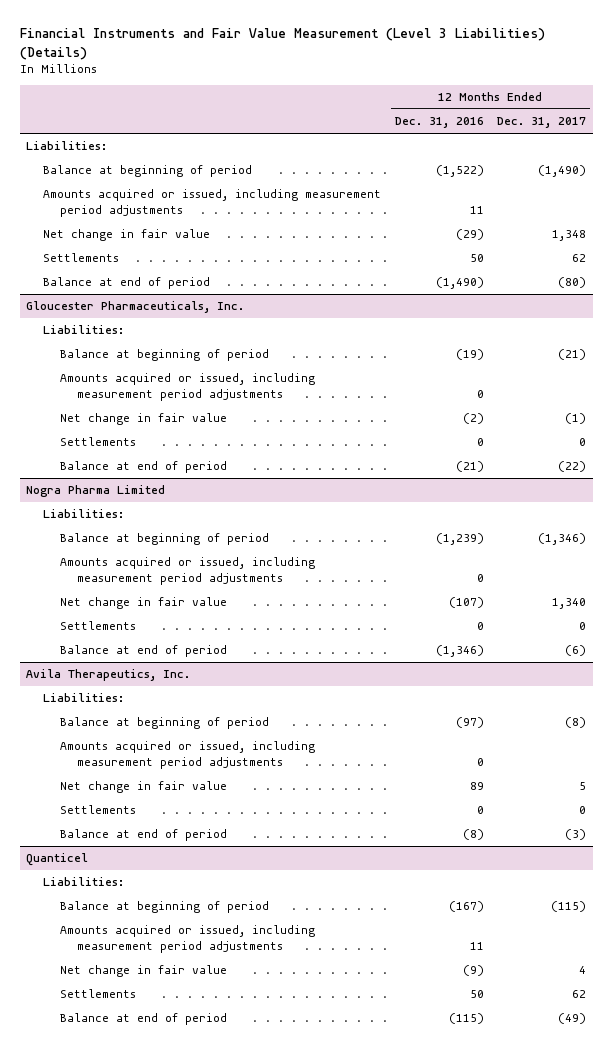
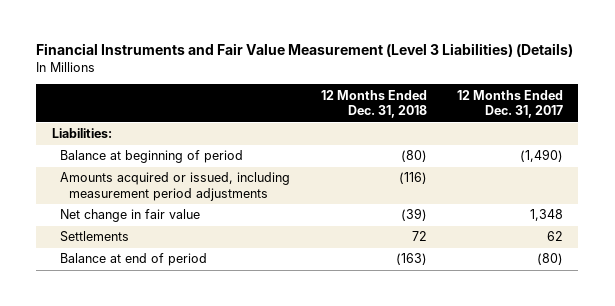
[394,117,484,129] Dec. 31, 2016 -> none
none -> [320,89,427,119] 12 Months Ended Dec. 31, 2018
[26,301,245,314] Gloucester Pharmaceuticals, Inc. -> none
[43,325,125,335] Liabilities: -> none
[59,349,269,362] Balance at beginning of period -> none
[59,373,315,401] Amounts acquired or issued, including measurement period adjustments -> none
[59,413,227,426] Net change in fair value -> none
[59,437,136,447] Settlements -> none
[59,461,227,474] Balance at end of period -> none
[26,485,166,498] Nogra Pharma Limited -> none
[43,509,125,519] Liabilities: -> none
[59,533,269,546] Balance at beginning of period -> none
[59,557,315,585] Amounts acquired or issued, including measurement period adjustments -> none
[59,597,227,610] Net change in fair value -> none
[59,621,136,631] Settlements -> none
[59,645,227,658] Balance at end of period -> none
[26,669,191,682] Avila Therapeutics, Inc. -> none
[43,693,125,703] Liabilities: -> none
[59,717,269,730] Balance at beginning of period -> none
[59,741,315,769] Amounts acquired or issued, including measurement period adjustments -> none
[59,781,227,794] Net change in fair value -> none
[59,805,136,815] Settlements -> none
[59,829,227,842] Balance at end of period -> none
[26,853,89,867] Quanticel -> none
[43,877,125,887] Liabilities: -> none
[59,901,269,914] Balance at beginning of period -> none
[59,925,315,953] Amounts acquired or issued, including measurement period adjustments -> none
[59,965,227,978] Net change in fair value -> none
[59,989,136,999] Settlements -> none
[59,1013,227,1026] Balance at end of period -> none

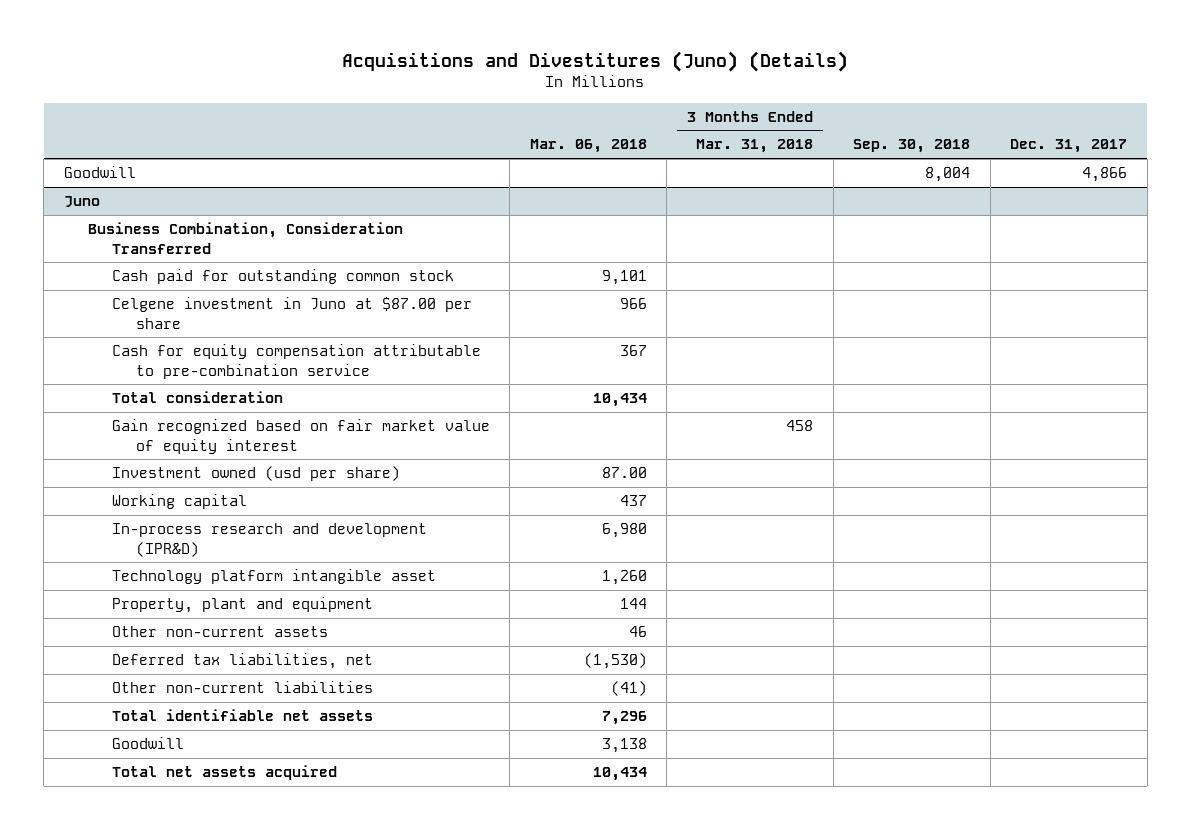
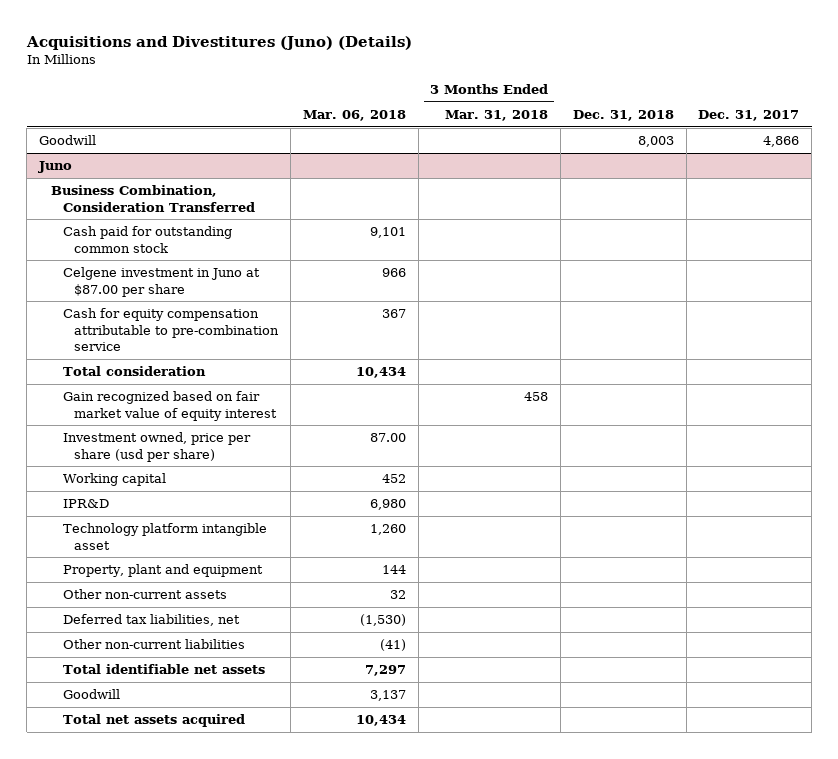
[853,139,971,154] Sep. 30, 2018 -> none
none -> [572,110,674,122] Dec. 31, 2018
[111,466,400,482] Investment owned (usd per share) -> [62,432,251,462] Investment owned, price per share (usd per share)
[619,495,647,507] 437 -> [381,474,406,484] 452
[111,523,427,557] In-process research and development (IPR&D) -> [62,499,109,509] IPR&D
[628,626,647,638] 46 -> [389,590,406,600] 32
[601,711,647,726] 7,296 -> [364,665,406,677] 7,297
[601,738,647,754] 3,138 -> [369,690,406,702] 3,137

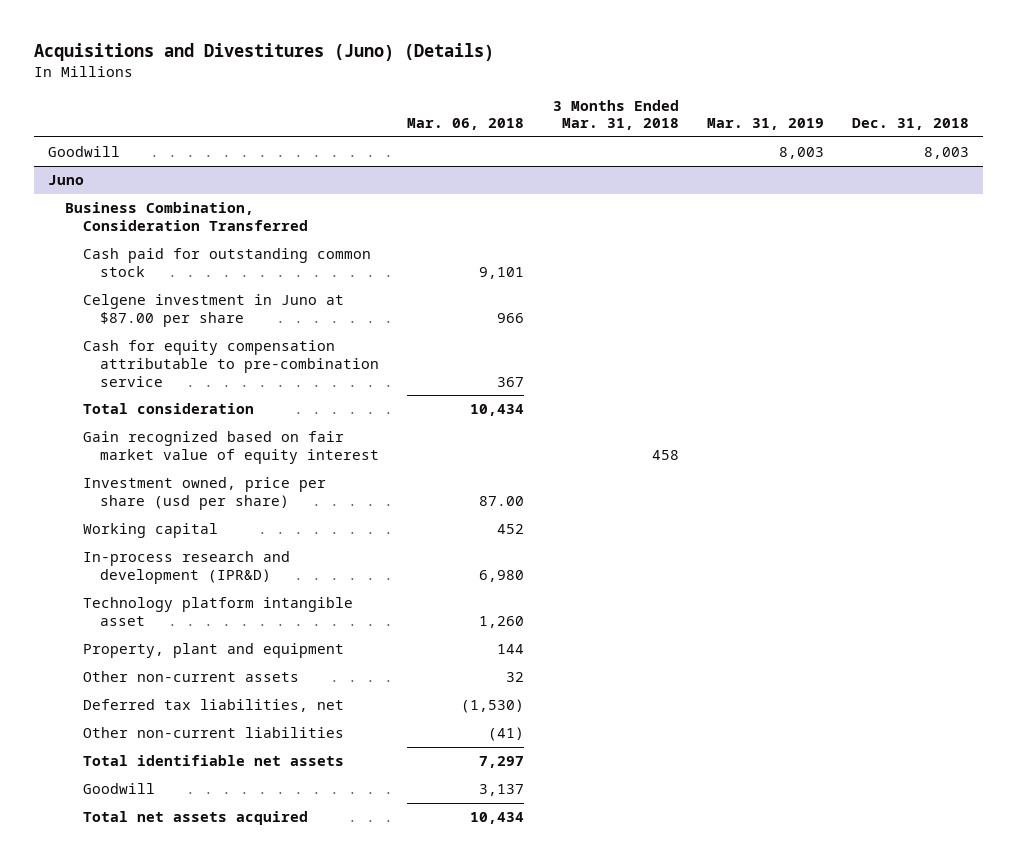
[698,110,800,122] Dec. 31, 2017 -> none
none -> [706,118,824,131] Mar. 31, 2019
[62,499,109,509] IPR&D -> [82,551,290,584] In-process research and development (IPR&D)

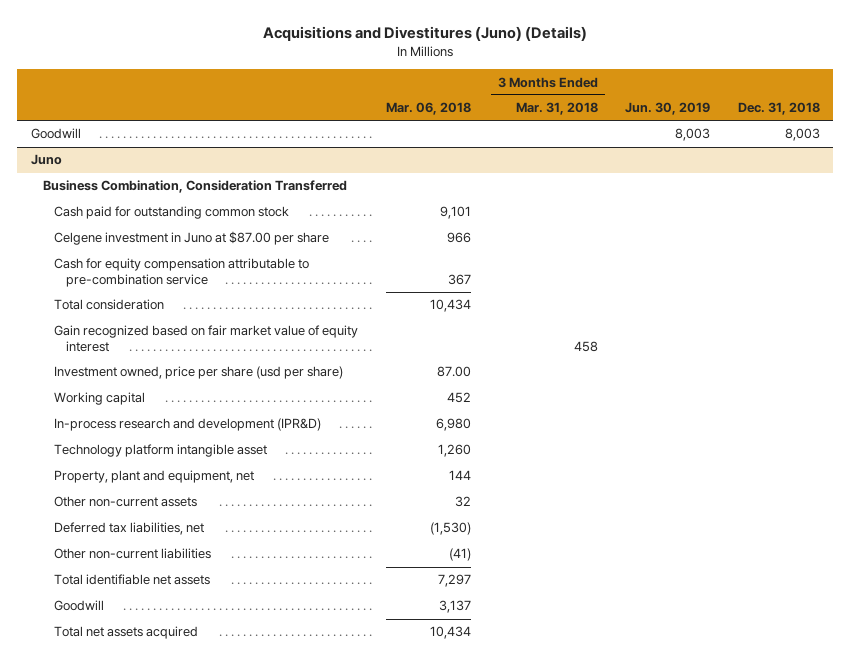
[706,118,824,131] Mar. 31, 2019 -> none
none -> [625,102,711,116] Jun. 30, 2019
[82,643,344,659] Property, plant and equipment -> [54,470,255,484] Property, plant and equipment, net

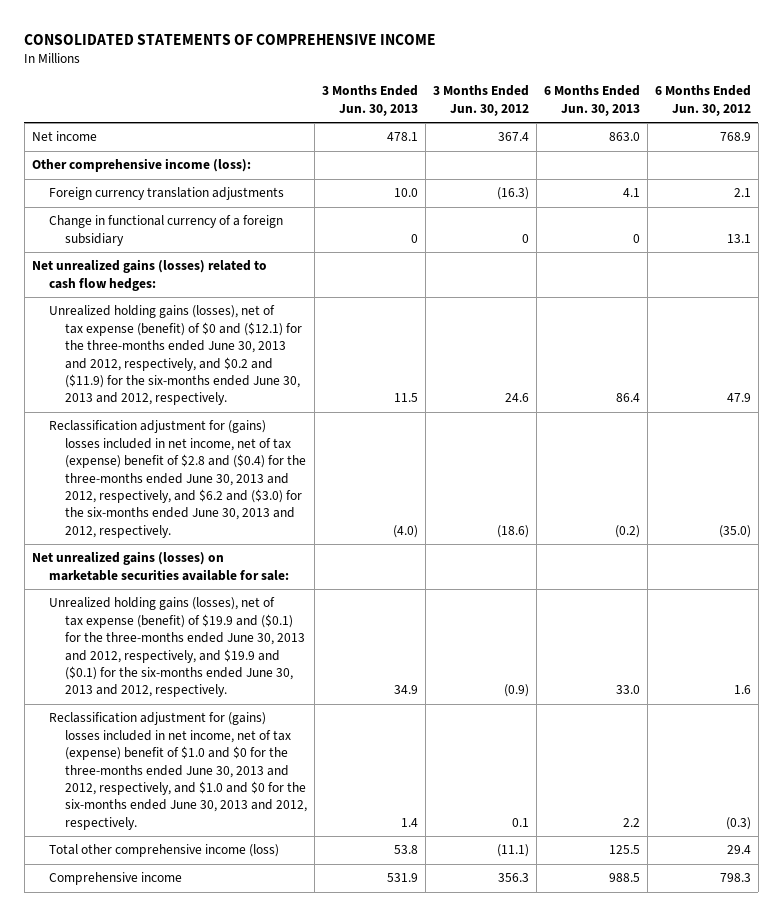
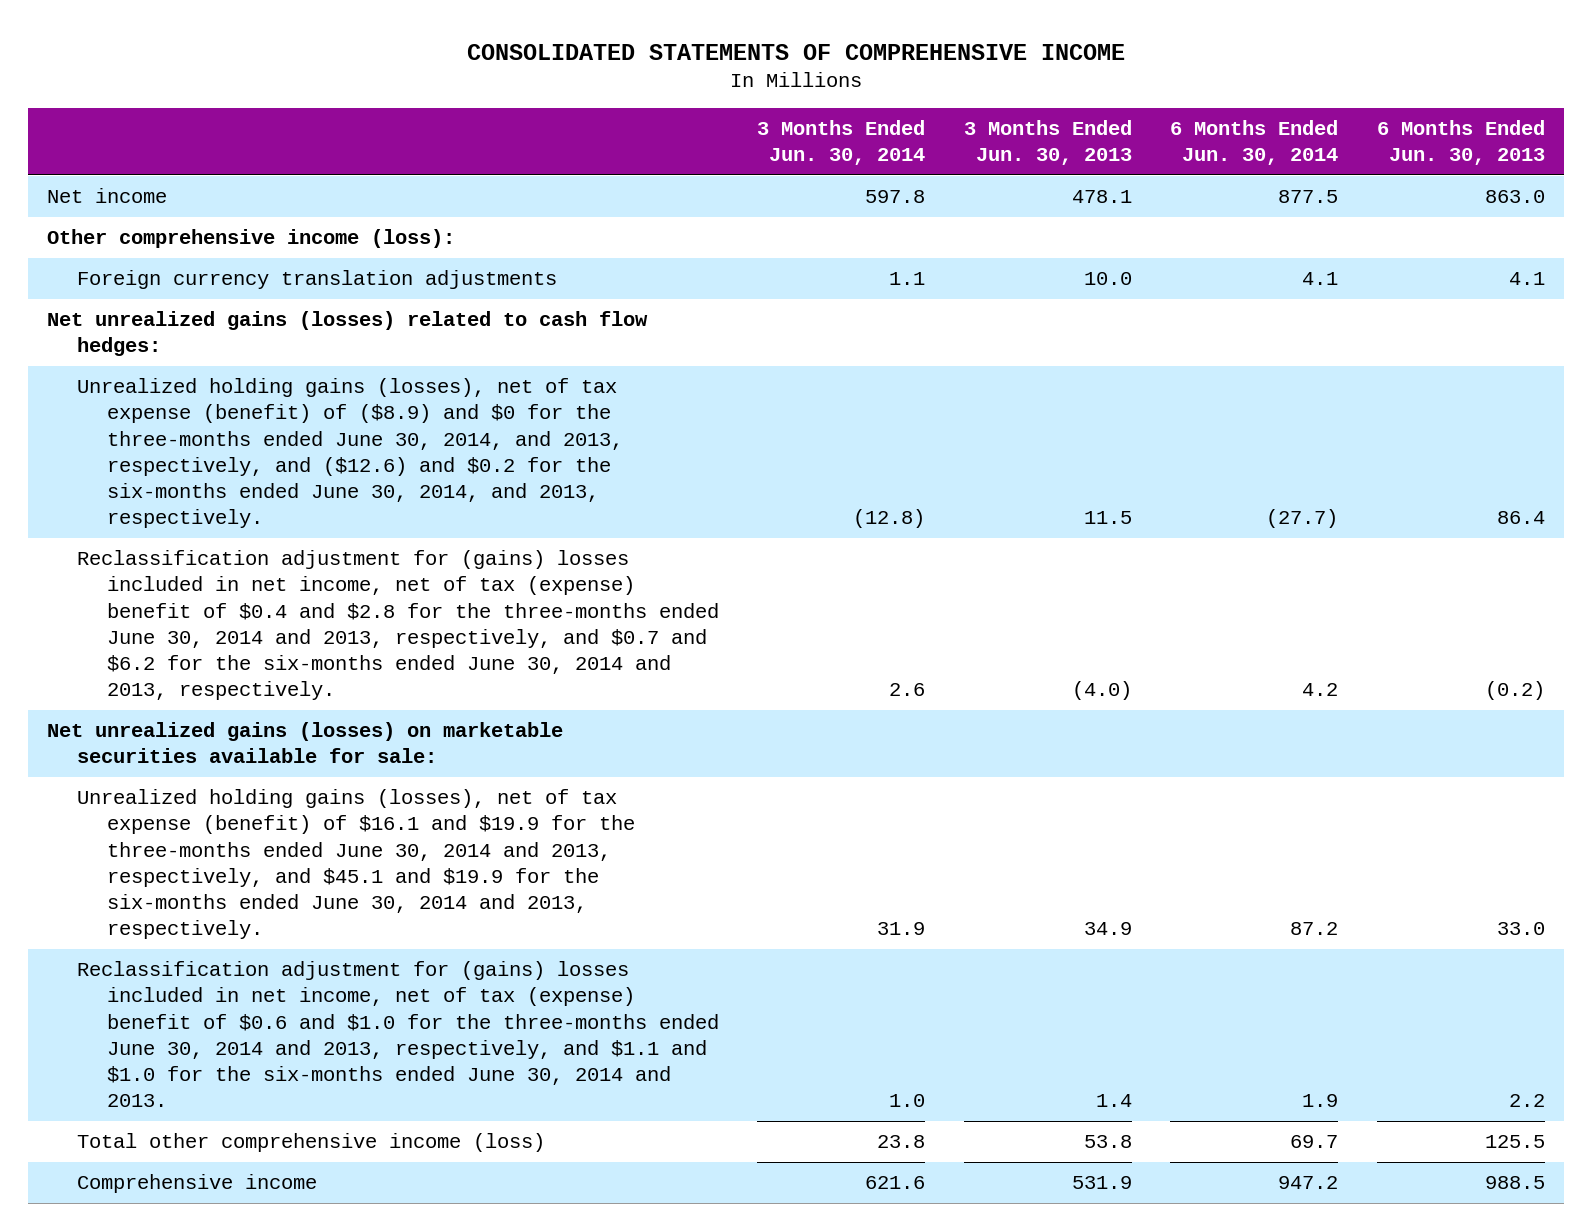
[433,85,530,116] 3 Months Ended Jun. 30, 2012 -> none
[654,85,751,116] 6 Months Ended Jun. 30, 2012 -> none
none -> [757,120,926,166] 3 Months Ended Jun. 30, 2014
none -> [1170,120,1339,166] 6 Months Ended Jun. 30, 2014
[48,215,283,246] Change in functional currency of a foreign subsidiary -> none
[48,305,303,406] Unrealized holding gains (losses), net of tax expense (benefit) of $0 and ($12.1) for the three-months ended June 30, 2013 and 2012, respectively, and $0.2 and ($11.9) for the six-months ended June 30, 2013 and 2012, respectively. -> [77,378,623,529] Unrealized holding gains (losses), net of tax expense (benefit) of ($8.9) and $0 for the three-months ended June 30, 2014, and 2013, respectively, and ($12.6) and $0.2 for the six-months ended June 30, 2014, and 2013, respectively.
[48,420,307,538] Reclassification adjustment for (gains) losses included in net income, net of tax (expense) benefit of $2.8 and ($0.4) for the three-months ended June 30, 2013 and 2012, respectively, and $6.2 and ($3.0) for the six-months ended June 30, 2013 and 2012, respectively. -> [77,550,719,701] Reclassification adjustment for (gains) losses included in net income, net of tax (expense) benefit of $0.4 and $2.8 for the three-months ended June 30, 2014 and 2013, respectively, and $0.7 and $6.2 for the six-months ended June 30, 2014 and 2013, respectively.
[48,597,306,698] Unrealized holding gains (losses), net of tax expense (benefit) of $19.9 and ($0.1) for the three-months ended June 30, 2013 and 2012, respectively, and $19.9 and ($0.1) for the six-months ended June 30, 2013 and 2012, respectively. -> [77,789,635,940] Unrealized holding gains (losses), net of tax expense (benefit) of $16.1 and $19.9 for the three-months ended June 30, 2014 and 2013, respectively, and $45.1 and $19.9 for the six-months ended June 30, 2014 and 2013, respectively.
[48,712,308,830] Reclassification adjustment for (gains) losses included in net income, net of tax (expense) benefit of $1.0 and $0 for the three-months ended June 30, 2013 and 2012, respectively, and $1.0 and $0 for the six-months ended June 30, 2013 and 2012, respectively. -> [77,961,719,1108] Reclassification adjustment for (gains) losses included in net income, net of tax (expense) benefit of $0.6 and $1.0 for the three-months ended June 30, 2014 and 2013, respectively, and $1.1 and $1.0 for the six-months ended June 30, 2014 and 2013.

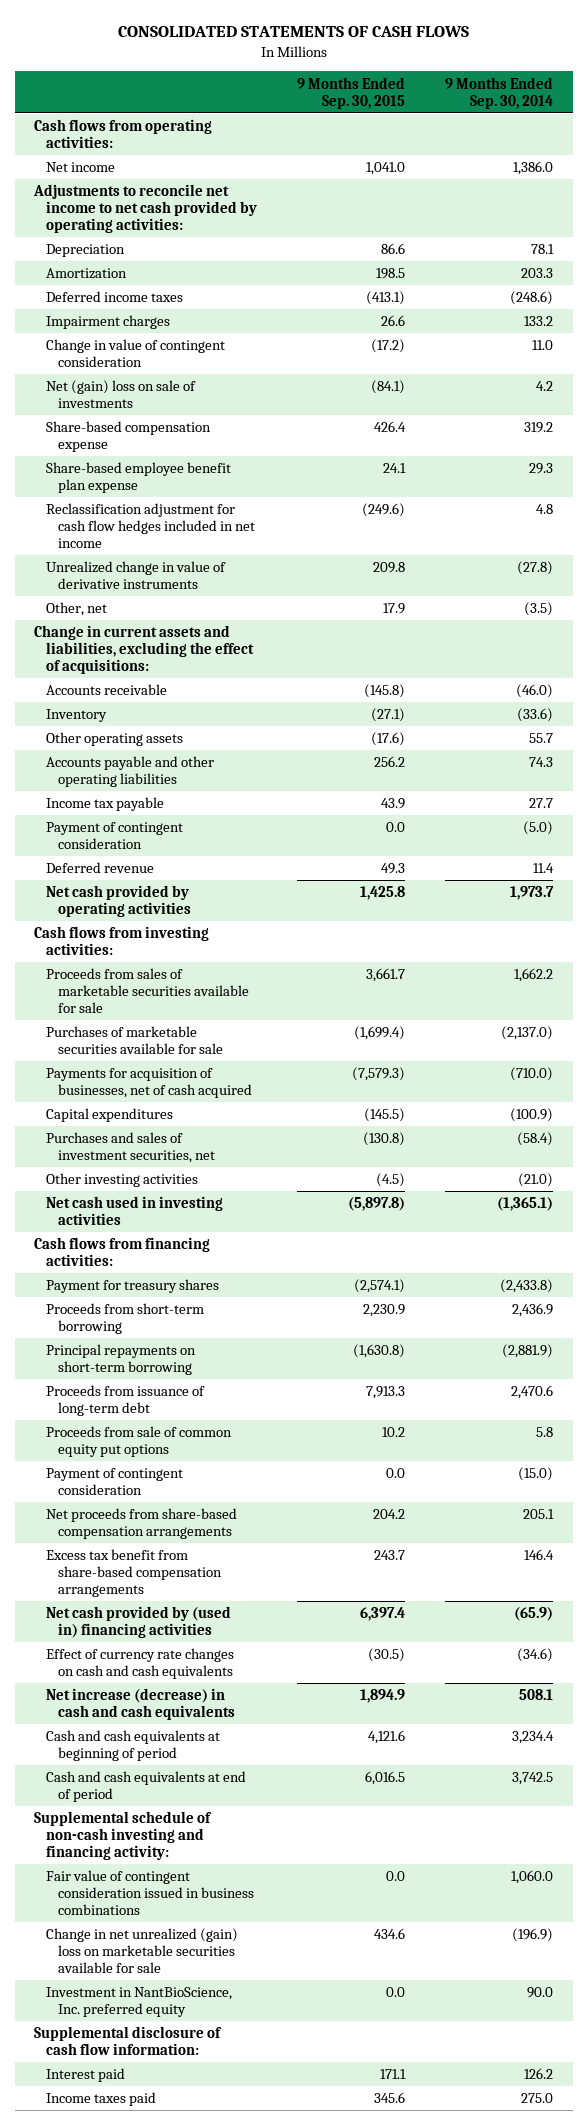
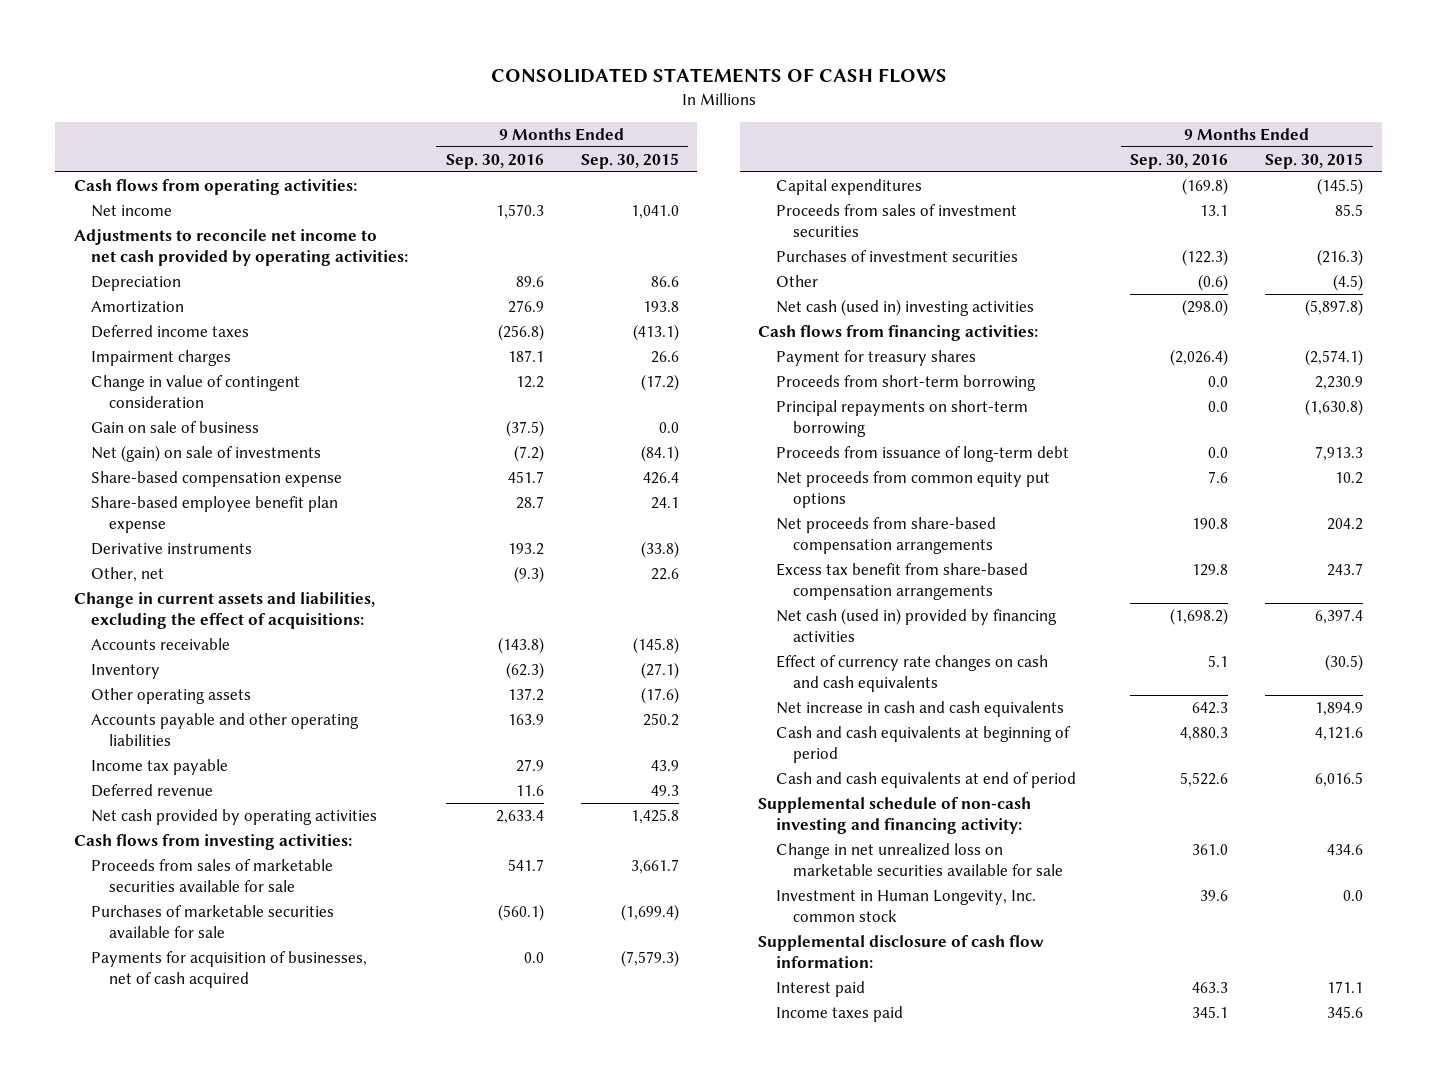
[444,76,553,109] 9 Months Ended Sep. 30, 2014 -> none
none -> [445,153,544,169] Sep. 30, 2016
[375,268,405,280] 198.5 -> [642,301,679,313] 193.8
none -> [91,421,260,434] Gain on sale of business
[46,380,197,409] Net (gain) loss on sale of investments -> [91,445,322,463] Net (gain) on sale of investments
[46,503,255,549] Reclassification adjustment for cash flow hedges included in net income -> none
[46,561,227,590] Unrealized change in value of derivative instruments -> none
none -> [91,543,253,556] Derivative instruments
[382,603,405,615] 17.9 -> [650,568,679,581] 22.6
[373,756,405,768] 256.2 -> [642,713,679,727] 250.2
[46,822,184,850] Payment of contingent consideration -> none
none -> [775,204,1017,237] Proceeds from sales of investment securities
[46,1132,215,1164] Purchases and sales of investment securities, net -> [775,250,1018,263] Purchases of investment securities
[362,1132,405,1147] (130.8) -> [1317,249,1364,267] (216.3)
[46,1173,199,1188] Other investing activities -> [775,275,818,288] Other
[46,1196,224,1226] Net cash used in investing activities -> [775,299,1034,317] Net cash (used in) investing activities
[46,1468,184,1496] Payment of contingent consideration -> none
[46,1426,233,1458] Proceeds from sale of common equity put options -> [775,471,1050,508] Net proceeds from common equity put options
[46,1606,232,1639] Net cash provided by (used in) financing activities -> [775,608,1057,642] Net cash (used in) provided by financing activities
[46,1688,235,1721] Net increase (decrease) in cash and cash equivalents -> [775,701,1064,718] Net increase in cash and cash equivalents
[46,1870,254,1916] Fair value of contingent consideration issued in business combinations -> none
[46,1928,239,1974] Change in net unrealized (gain) loss on marketable securities available for sale -> [775,843,1064,876] Change in net unrealized loss on marketable securities available for sale
[46,1987,233,2018] Investment in NantBioScience, Inc. preferred equity -> [775,890,1036,922] Investment in Human Longevity, Inc. common stock

